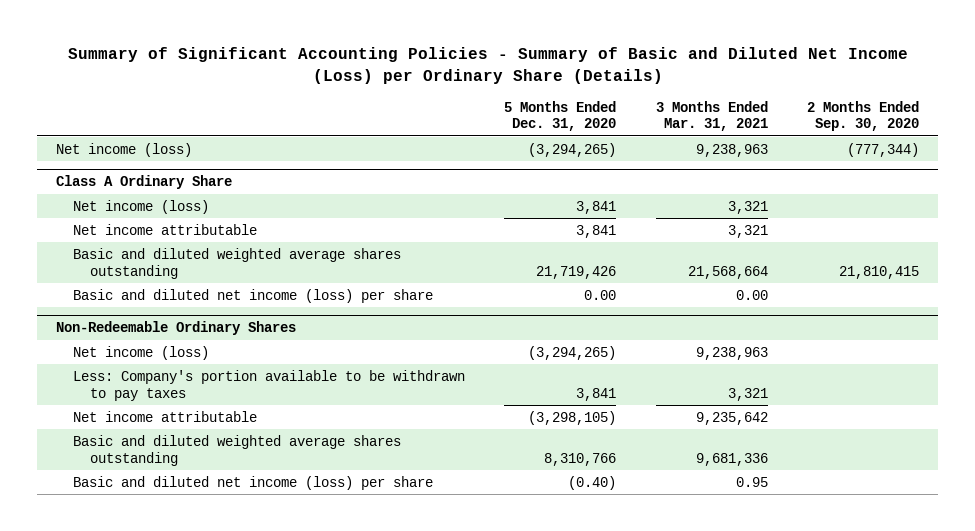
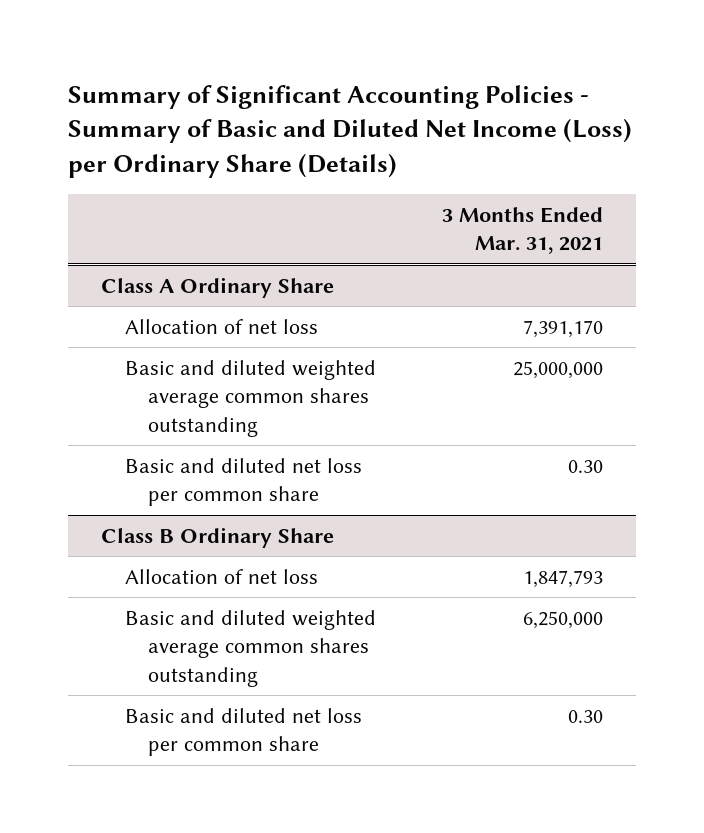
[504,100,617,132] 5 Months Ended Dec. 31, 2020 -> none
[806,100,919,132] 2 Months Ended Sep. 30, 2020 -> none
[56,142,193,157] Net income (loss) -> none
[73,199,210,214] Net income (loss) -> none
[73,223,258,235] Net income attributable -> none
[56,321,297,336] Non-Redeemable Ordinary Shares -> none
[73,345,210,360] Net income (loss) -> none
[73,369,466,401] Less: Company's portion available to be withdrawn to pay taxes -> none
[73,410,258,422] Net income attributable -> none
none -> [124,318,318,334] Allocation of net loss
[73,247,402,279] Basic and diluted weighted average shares outstanding -> [124,359,376,438] Basic and diluted weighted average common shares outstanding
[687,265,768,279] 21,568,664 -> [513,360,604,379] 25,000,000
[73,288,434,303] Basic and diluted net income (loss) per share -> [124,457,362,507] Basic and diluted net loss per common share
[735,289,768,300] 0.00 -> [568,459,604,473] 0.30
none -> [101,526,335,548] Class B Ordinary Share
none -> [124,568,318,584] Allocation of net loss
[73,434,402,466] Basic and diluted weighted average shares outstanding -> [124,609,376,688] Basic and diluted weighted average common shares outstanding
[695,452,768,466] 9,681,336 -> [523,610,604,629] 6,250,000
[73,475,434,490] Basic and diluted net income (loss) per share -> [124,707,362,757] Basic and diluted net loss per common share
[735,476,768,487] 0.95 -> [568,709,604,723] 0.30

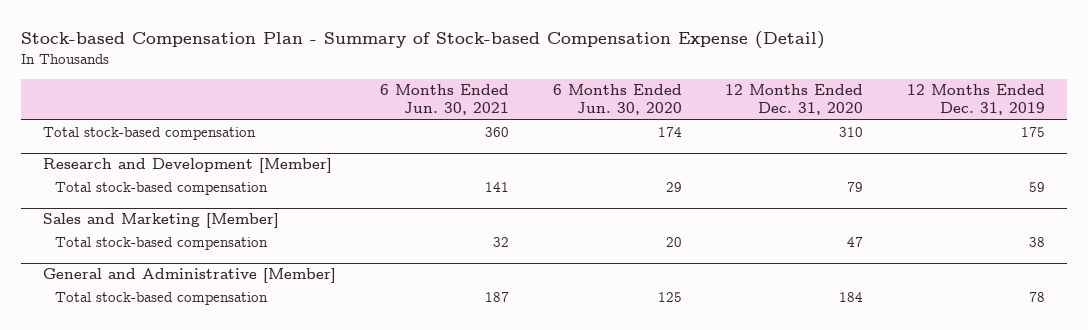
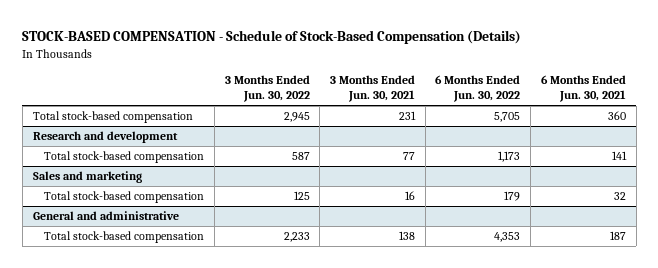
[21,31,826,50] Stock-based Compensation Plan - Summary of Stock-based Compensation Expense (Detail) -> [22,30,522,45] STOCK-BASED COMPENSATION - Schedule of Stock-Based Compensation (Details)
[552,84,682,116] 6 Months Ended Jun. 30, 2020 -> none
[725,84,864,116] 12 Months Ended Dec. 31, 2020 -> none
[906,84,1045,116] 12 Months Ended Dec. 31, 2019 -> none
none -> [224,75,310,103] 3 Months Ended Jun. 30, 2022
none -> [330,75,416,103] 3 Months Ended Jun. 30, 2021
none -> [435,75,521,103] 6 Months Ended Jun. 30, 2022
[43,158,333,174] Research and Development [Member] -> [32,131,178,144] Research and development
[43,213,280,229] Sales and Marketing [Member] -> [32,171,142,184] Sales and marketing
[43,268,337,284] General and Administrative [Member] -> [32,211,179,221] General and administrative

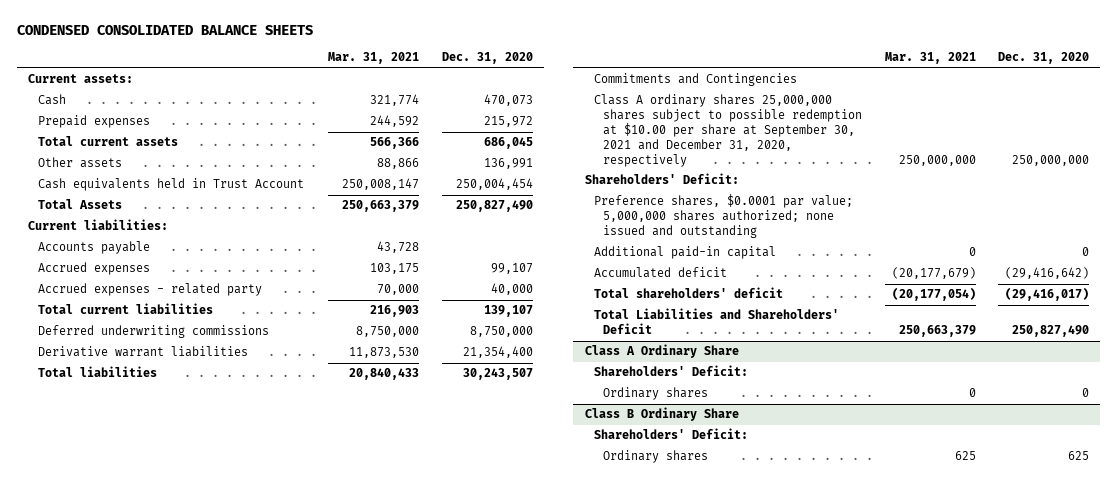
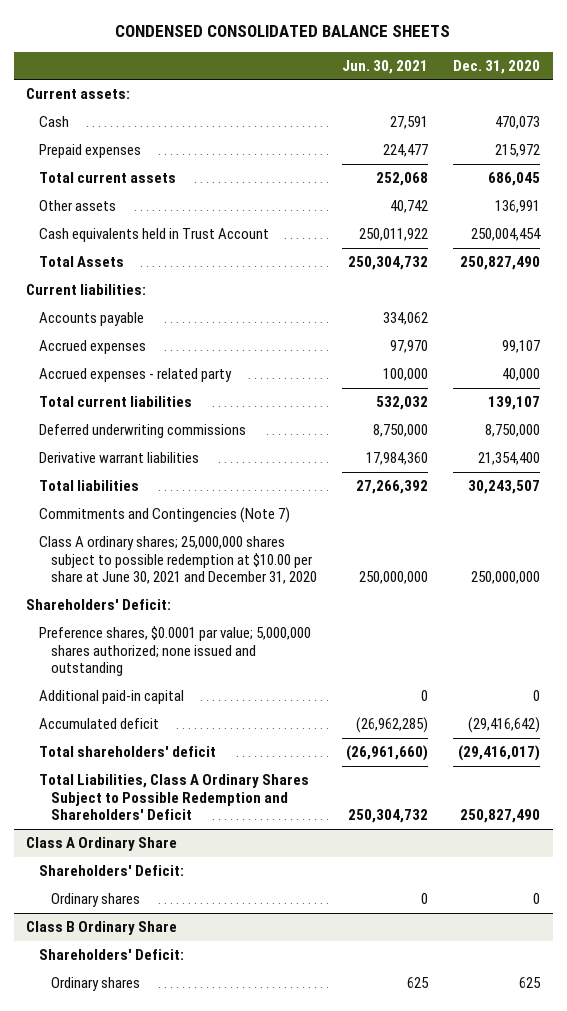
[328,52,420,65] Mar. 31, 2021 -> none
none -> [342,59,429,74] Jun. 30, 2021
[593,73,797,87] Commitments and Contingencies -> [38,507,290,524] Commitments and Contingencies (Note 7)
[593,94,863,167] Class A ordinary shares 25,000,000 shares subject to possible redemption at $10.00 per share at September 30, 2021 and December 31, 2020, respectively -> [38,536,317,585] Class A ordinary shares; 25,000,000 shares subject to possible redemption at $10.00 per share at June 30, 2021 and December 31, 2020
[593,308,839,335] Total Liabilities and Shareholders' Deficit -> [38,774,309,821] Total Liabilities, Class A Ordinary Shares Subject to Possible Redemption and Shareholders' Deficit

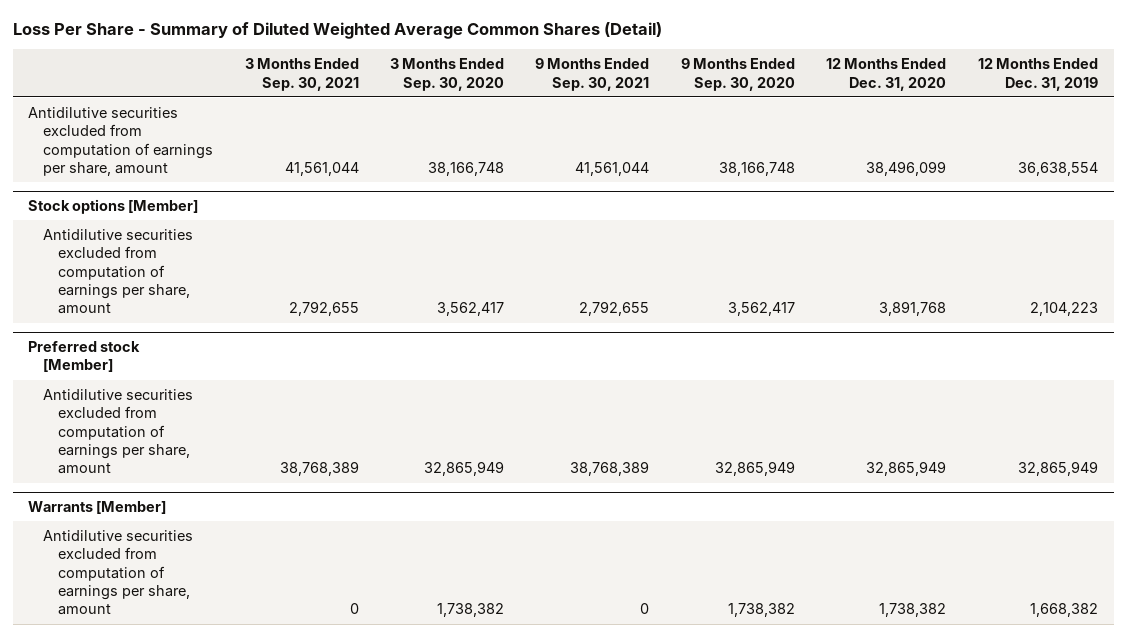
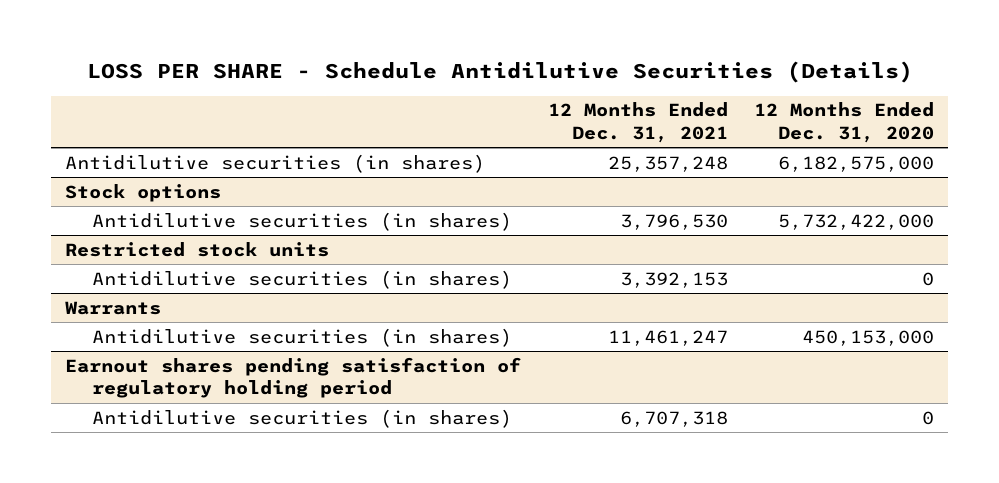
[12,21,662,39] Loss Per Share - Summary of Diluted Weighted Average Common Shares (Detail) -> [86,61,913,84] LOSS PER SHARE - Schedule Antidilutive Securities (Details)
[244,58,359,91] 3 Months Ended Sep. 30, 2021 -> none
[390,58,505,91] 3 Months Ended Sep. 30, 2020 -> none
[535,58,650,91] 9 Months Ended Sep. 30, 2021 -> none
[680,58,795,91] 9 Months Ended Sep. 30, 2020 -> none
[977,58,1098,91] 12 Months Ended Dec. 31, 2019 -> none
none -> [547,102,728,143] 12 Months Ended Dec. 31, 2021
[28,106,214,176] Antidilutive securities excluded from computation of earnings per share, amount -> none
[43,228,194,315] Antidilutive securities excluded from computation of earnings per share, amount -> none
[28,341,141,373] Preferred stock [Member] -> none
[43,388,194,475] Antidilutive securities excluded from computation of earnings per share, amount -> none
[43,529,194,616] Antidilutive securities excluded from computation of earnings per share, amount -> none
none -> [64,153,485,173] Antidilutive securities (in shares)
[28,199,199,215] Stock options [Member] -> [64,183,221,202] Stock options
none -> [92,211,513,231] Antidilutive securities (in shares)
none -> [64,241,329,257] Restricted stock units
none -> [92,269,513,289] Antidilutive securities (in shares)
[28,501,167,515] Warrants [Member] -> [64,300,161,315] Warrants
none -> [92,327,513,347] Antidilutive securities (in shares)
none -> [64,356,521,399] Earnout shares pending satisfaction of regulatory holding period
none -> [92,408,513,428] Antidilutive securities (in shares)

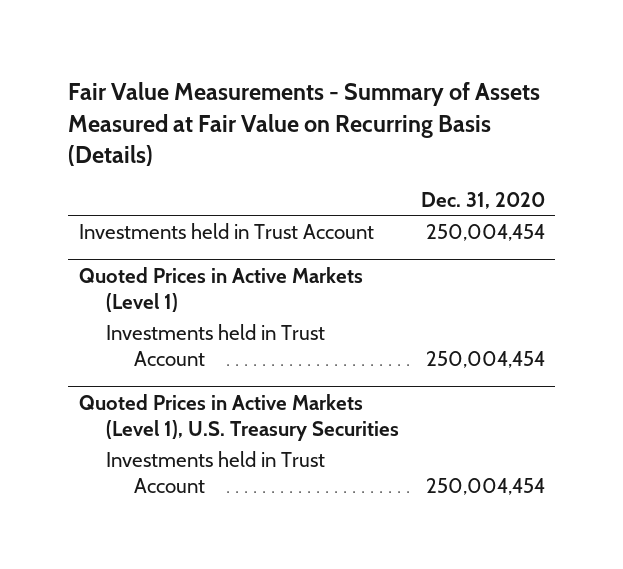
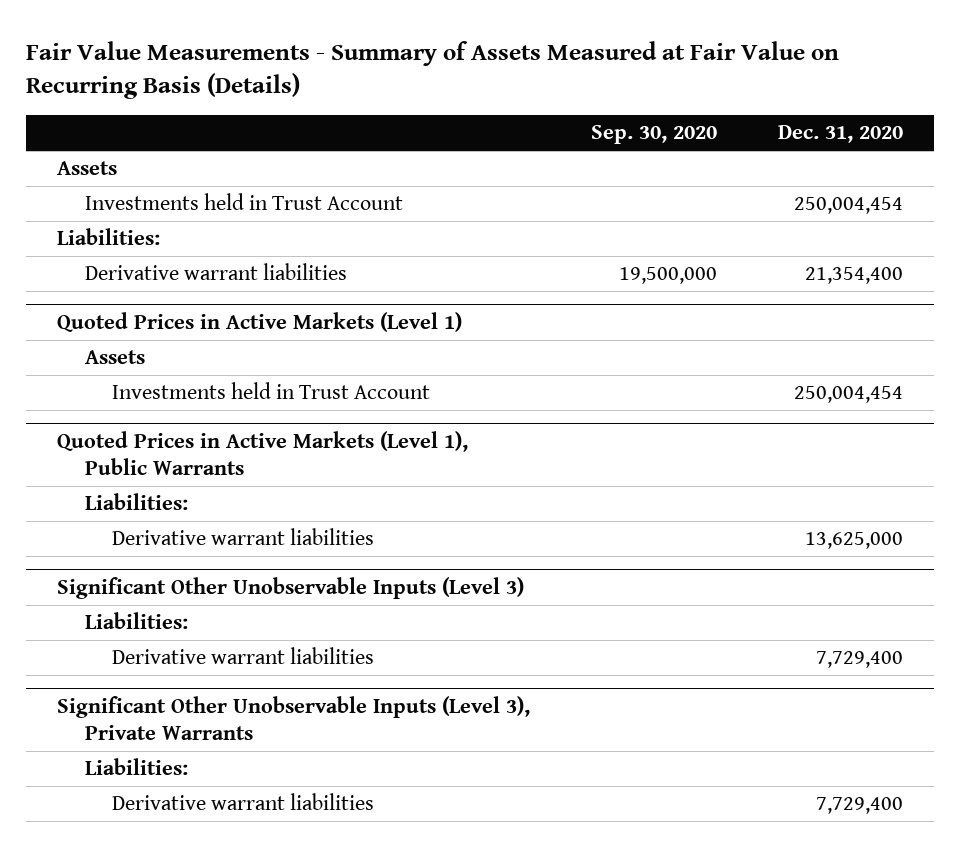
none -> [591,125,718,145] Sep. 30, 2020
none -> [56,161,117,176] Assets
none -> [56,228,160,246] Liabilities:
none -> [84,263,347,281] Derivative warrant liabilities
[106,323,326,366] Investments held in Trust Account -> none
[78,393,400,441] Quoted Prices in Active Markets (Level 1), U.S. Treasury Securities -> none
none -> [84,350,145,365] Assets
none -> [56,430,468,476] Quoted Prices in Active Markets (Level 1), Public Warrants
none -> [84,493,188,511] Liabilities:
none -> [112,528,375,546] Derivative warrant liabilities
none -> [56,576,524,599] Significant Other Unobservable Inputs (Level 3)
none -> [84,612,188,630] Liabilities:
none -> [112,647,375,665] Derivative warrant liabilities
none -> [56,695,530,741] Significant Other Unobservable Inputs (Level 3), Private Warrants
none -> [84,758,188,776] Liabilities:
none -> [112,793,375,811] Derivative warrant liabilities

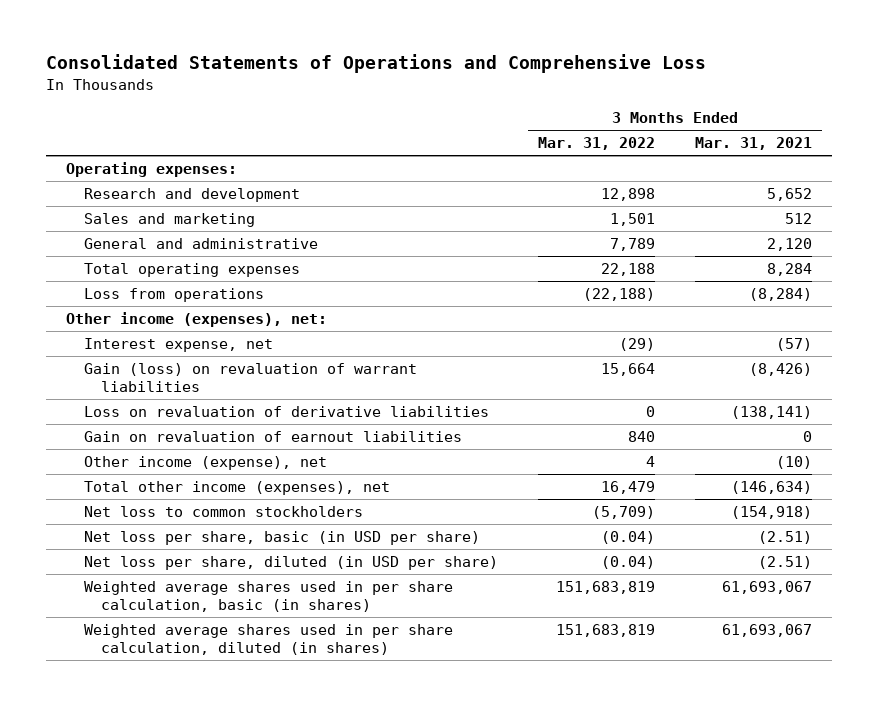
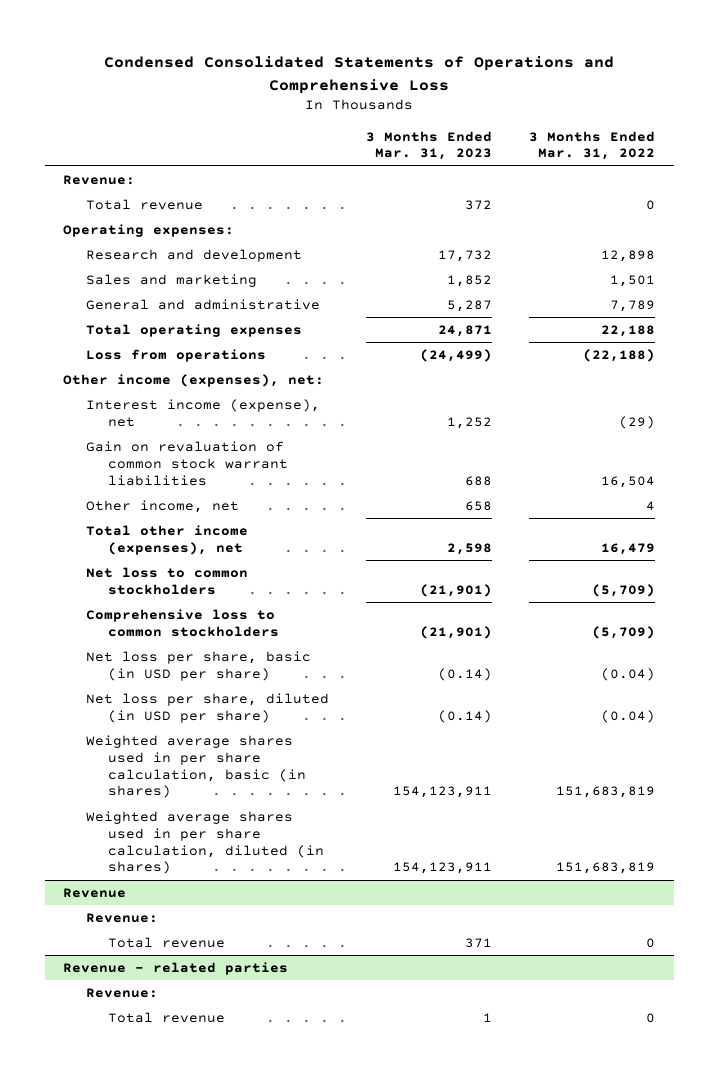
[45,54,706,74] Consolidated Statements of Operations and Comprehensive Loss -> [104,56,615,94] Condensed Consolidated Statements of Operations and Comprehensive Loss
[695,137,813,151] Mar. 31, 2021 -> none
none -> [365,130,492,161] 3 Months Ended Mar. 31, 2023
none -> [63,174,136,185] Revenue:
none -> [85,198,203,210] Total revenue
[83,406,489,418] Loss on revaluation of derivative liabilities -> none
[83,431,462,443] Gain on revaluation of earnout liabilities -> none
[83,338,273,353] Interest expense, net -> [85,398,320,427] Interest income (expense), net
[83,363,417,393] Gain (loss) on revaluation of warrant liabilities -> [85,440,289,486] Gain on revaluation of common stock warrant liabilities
[600,363,655,377] 15,664 -> [600,475,655,488] 16,504
[83,456,327,471] Other income (expense), net -> [85,499,239,513] Other income, net
none -> [85,608,280,637] Comprehensive loss to common stockholders
none -> [63,887,127,898] Revenue
none -> [85,912,158,923] Revenue:
none -> [108,936,226,948] Total revenue
none -> [63,961,289,975] Revenue - related parties
none -> [85,987,158,998] Revenue:
none -> [108,1011,226,1023] Total revenue

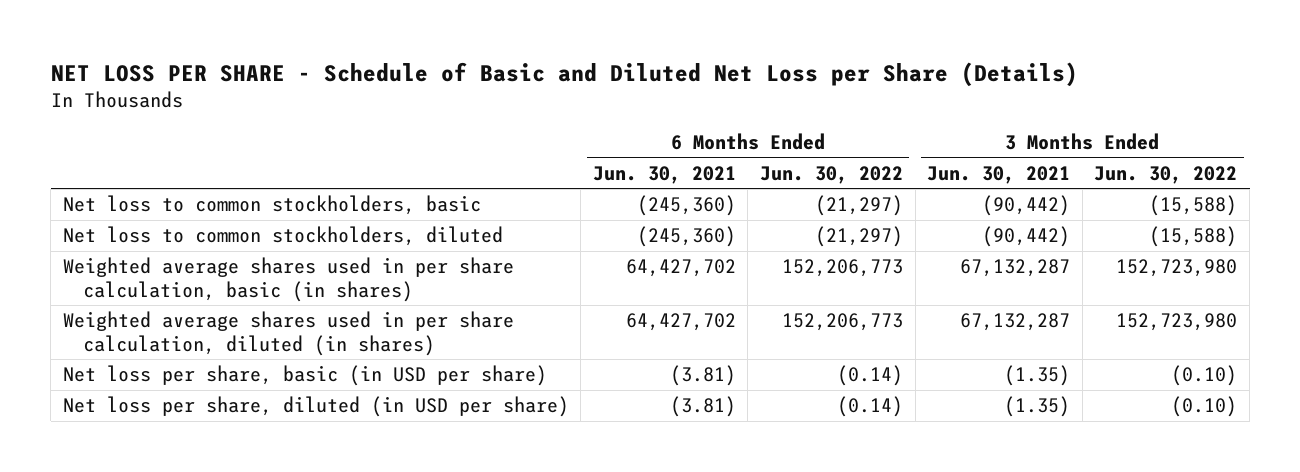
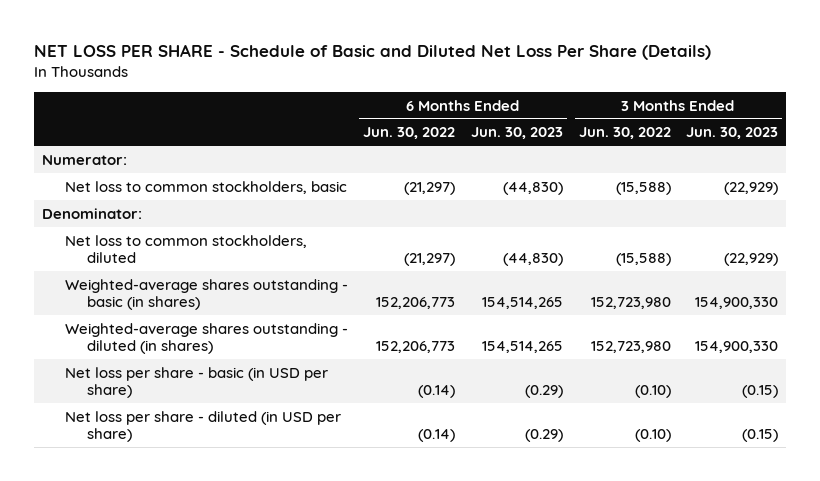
[50,61,1078,87] NET LOSS PER SHARE - Schedule of Basic and Diluted Net Loss per Share (Details) -> [33,44,711,61] NET LOSS PER SHARE - Schedule of Basic and Diluted Net Loss Per Share (Details)
[592,165,736,184] Jun. 30, 2021 -> none
[927,165,1071,184] Jun. 30, 2021 -> none
none -> [470,127,563,140] Jun. 30, 2023
none -> [686,127,779,140] Jun. 30, 2023
none -> [41,154,127,165] Numerator:
none -> [41,207,142,219] Denominator:
[62,257,514,302] Weighted average shares used in per share calculation, basic (in shares) -> [64,278,348,311] Weighted-average shares outstanding - basic (in shares)
[62,311,514,356] Weighted average shares used in per share calculation, diluted (in shares) -> [64,322,348,355] Weighted-average shares outstanding - diluted (in shares)
[62,365,547,387] Net loss per share, basic (in USD per share) -> [64,366,328,399] Net loss per share - basic (in USD per share)
[62,396,569,418] Net loss per share, diluted (in USD per share) -> [64,410,341,443] Net loss per share - diluted (in USD per share)

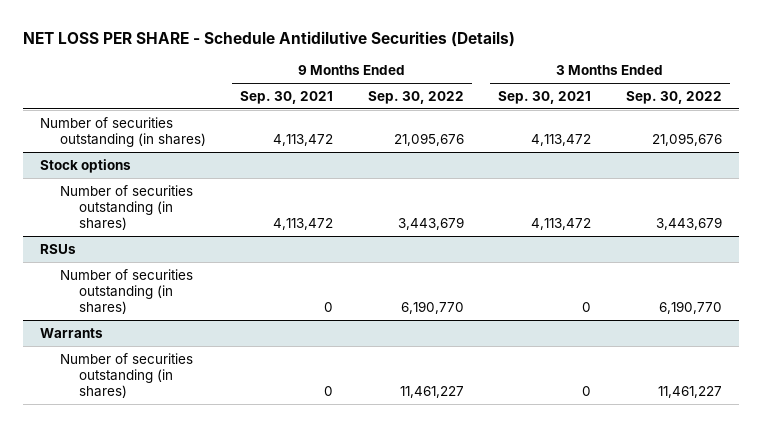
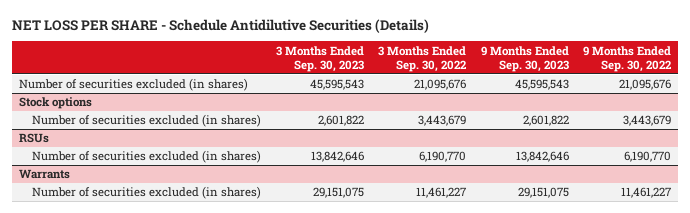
[240,90,334,104] Sep. 30, 2021 -> none
[498,90,592,104] Sep. 30, 2021 -> none
none -> [275,45,364,72] 3 Months Ended Sep. 30, 2023
none -> [480,45,569,72] 9 Months Ended Sep. 30, 2023
[40,116,206,147] Number of securities outstanding (in shares) -> [18,78,248,92] Number of securities excluded (in shares)
[59,184,193,230] Number of securities outstanding (in shares) -> [32,114,262,128] Number of securities excluded (in shares)
[59,268,193,314] Number of securities outstanding (in shares) -> [32,150,262,164] Number of securities excluded (in shares)
[59,352,193,398] Number of securities outstanding (in shares) -> [32,186,262,200] Number of securities excluded (in shares)

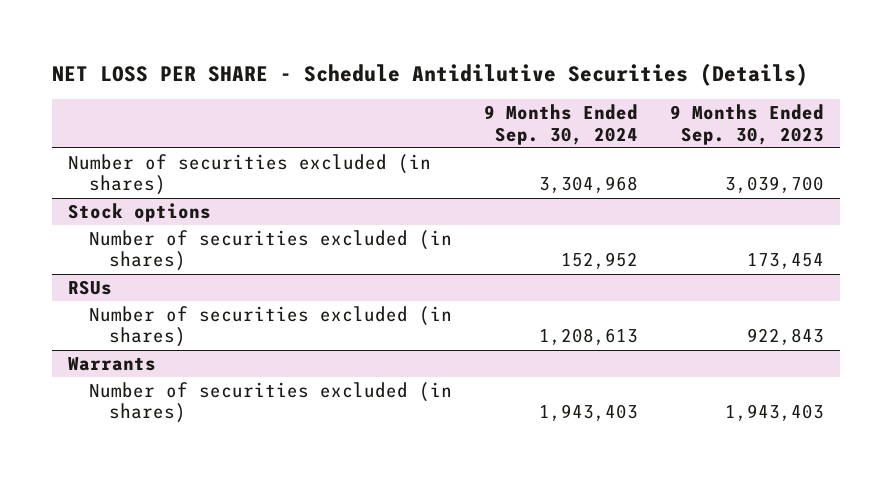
[275,45,364,72] 3 Months Ended Sep. 30, 2023 -> none
[378,45,467,72] 3 Months Ended Sep. 30, 2022 -> none
[583,45,672,72] 9 Months Ended Sep. 30, 2022 -> none
none -> [483,104,638,145] 9 Months Ended Sep. 30, 2024
[514,79,569,91] 45,595,543 -> [725,176,825,194] 3,039,700
[522,115,569,127] 2,601,822 -> [747,253,825,270] 173,454
[515,151,569,163] 13,842,646 -> [747,328,825,346] 922,843
[517,187,569,199] 29,151,075 -> [725,404,825,422] 1,943,403

